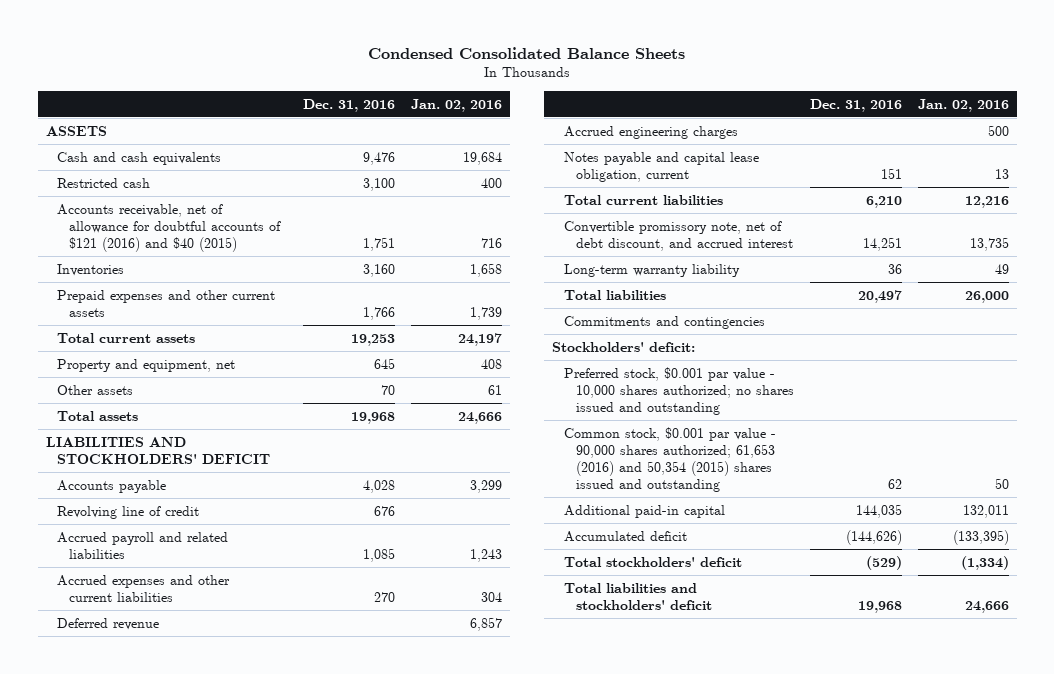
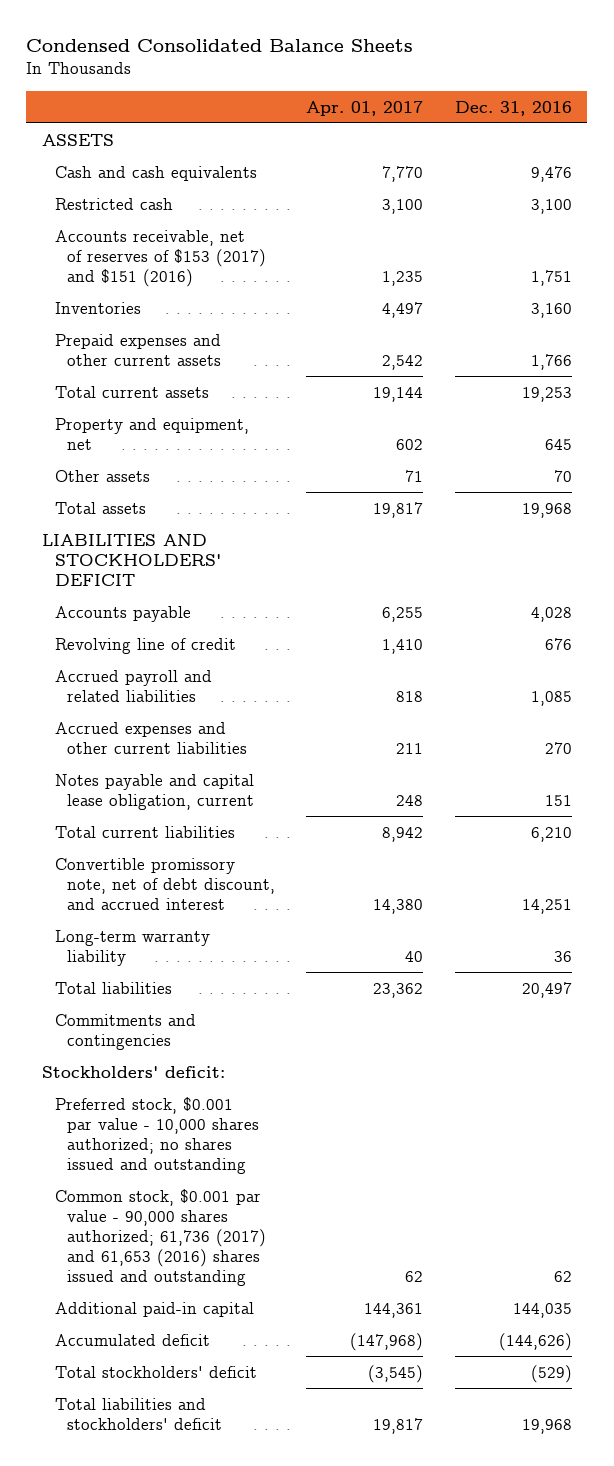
[411,98,503,112] Jan. 02, 2016 -> none
none -> [306,100,424,116] Apr. 01, 2017
[57,203,281,252] Accounts receivable, net of allowance for doubtful accounts of $121 (2016) and $40 (2015) -> [54,229,267,287] Accounts receivable, net of reserves of $153 (2017) and $151 (2016)
[57,617,160,630] Deferred revenue -> none
[563,125,738,139] Accrued engineering charges -> none
[563,426,776,492] Common stock, $0.001 par value - 90,000 shares authorized; 61,653 (2016) and 50,354 (2015) shares issued and outstanding -> [54,1188,267,1286] Common stock, $0.001 par value - 90,000 shares authorized; 61,736 (2017) and 61,653 (2016) shares issued and outstanding

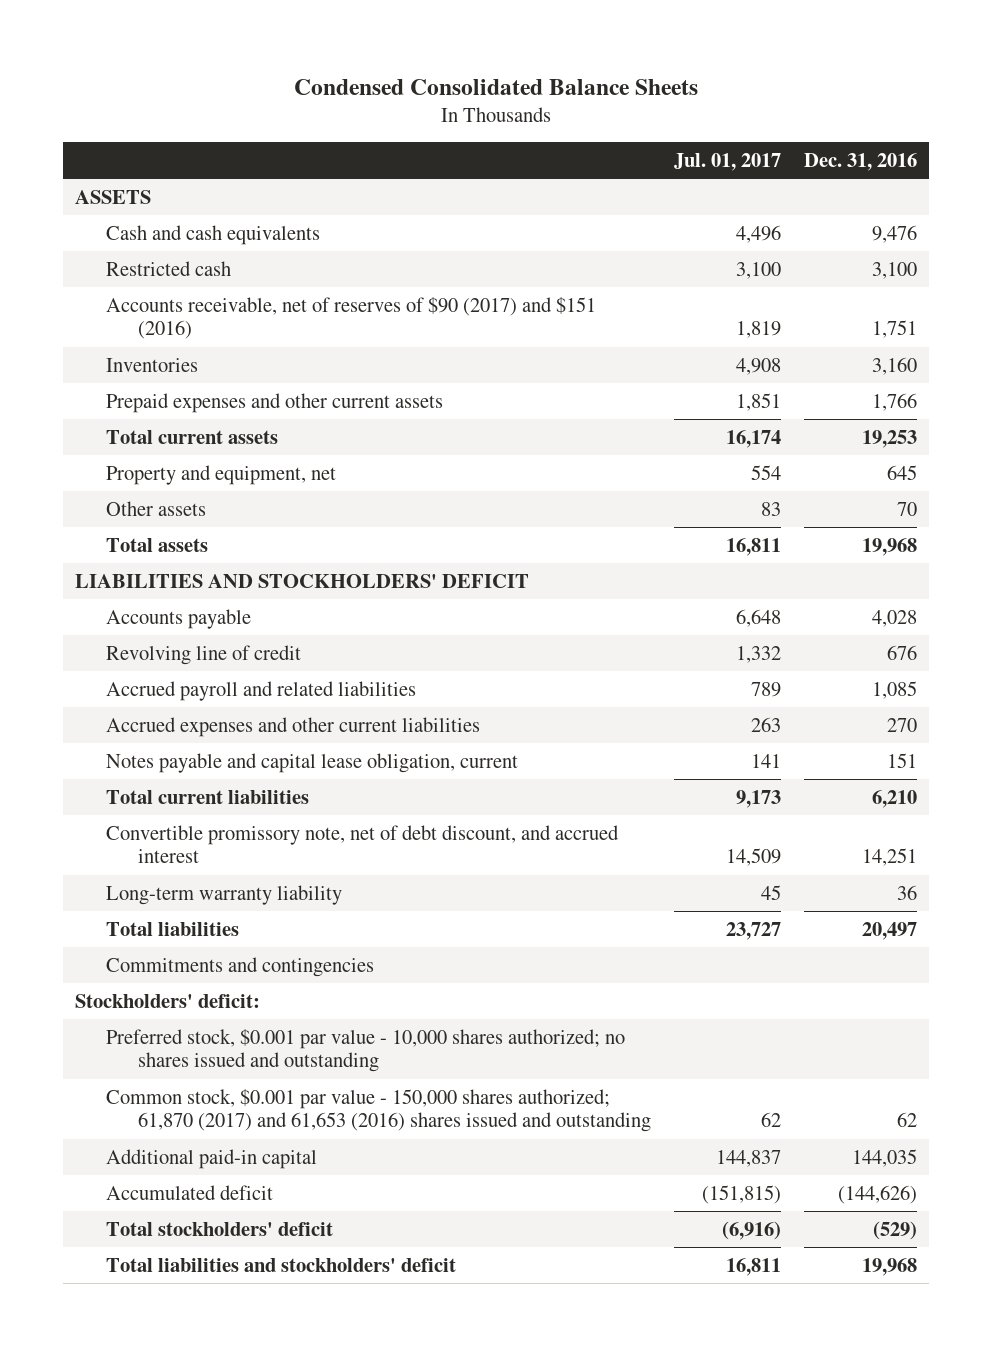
[306,100,424,116] Apr. 01, 2017 -> none
none -> [673,152,781,171] Jul. 01, 2017
[54,229,267,287] Accounts receivable, net of reserves of $153 (2017) and $151 (2016) -> [106,296,597,340] Accounts receivable, net of reserves of $90 (2017) and $151 (2016)
[54,1188,267,1286] Common stock, $0.001 par value - 90,000 shares authorized; 61,736 (2017) and 61,653 (2016) shares issued and outstanding -> [106,1088,651,1133] Common stock, $0.001 par value - 150,000 shares authorized; 61,870 (2017) and 61,653 (2016) shares issued and outstanding

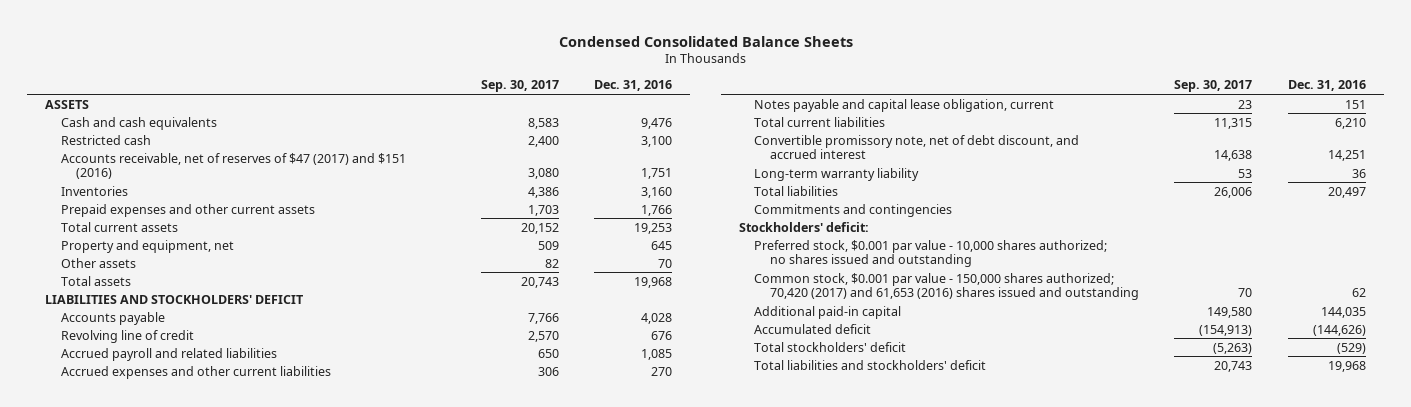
[673,152,781,171] Jul. 01, 2017 -> none
none -> [480,80,559,93] Sep. 30, 2017
[106,296,597,340] Accounts receivable, net of reserves of $90 (2017) and $151 (2016) -> [60,152,406,180] Accounts receivable, net of reserves of $47 (2017) and $151 (2016)
[106,1088,651,1133] Common stock, $0.001 par value - 150,000 shares authorized; 61,870 (2017) and 61,653 (2016) shares issued and outstanding -> [754,272,1139,301] Common stock, $0.001 par value - 150,000 shares authorized; 70,420 (2017) and 61,653 (2016) shares issued and outstanding

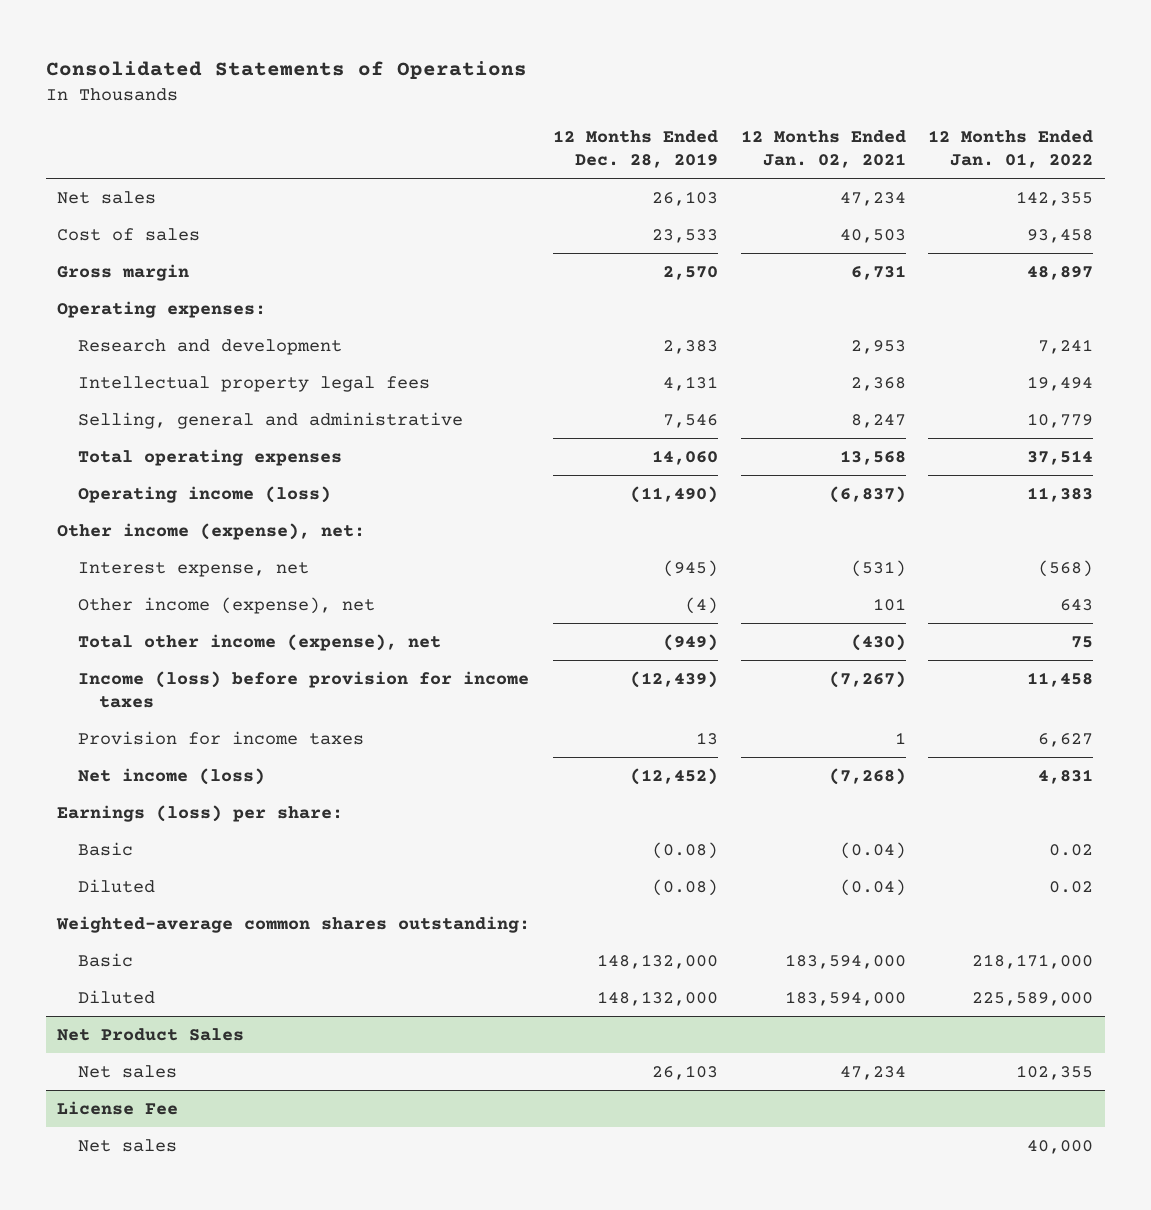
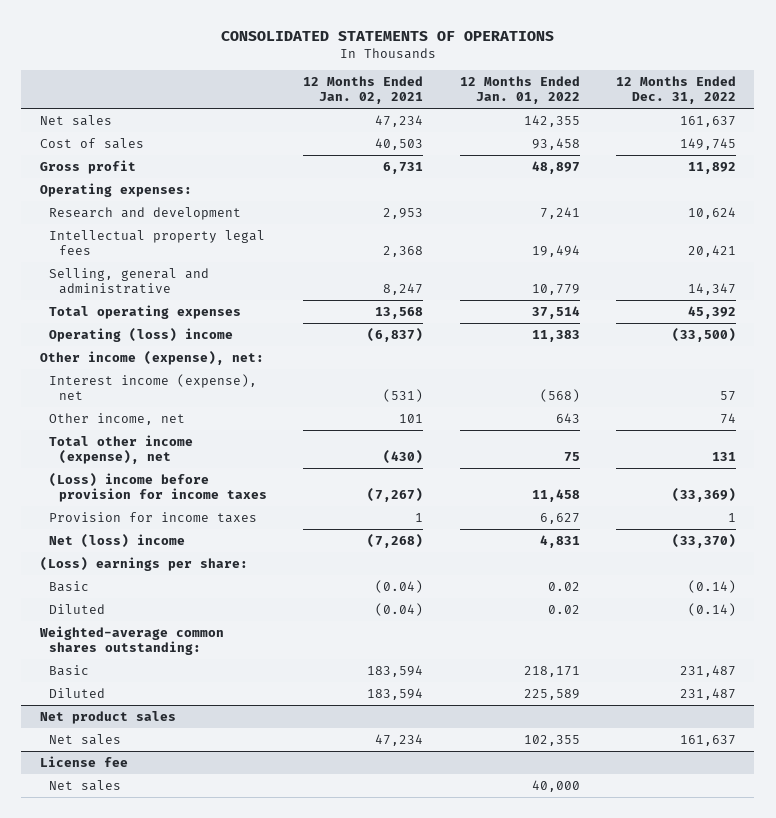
[46,60,528,79] Consolidated Statements of Operations -> [220,30,554,41] CONSOLIDATED STATEMENTS OF OPERATIONS
[553,130,719,168] 12 Months Ended Dec. 28, 2019 -> none
none -> [616,76,737,105] 12 Months Ended Dec. 31, 2022
[57,263,190,281] Gross margin -> [39,159,136,174] Gross profit
[78,485,332,503] Operating income (loss) -> [49,327,234,342] Operating (loss) income
[78,561,310,577] Interest expense, net -> [49,373,258,400] Interest income (expense), net
[78,596,376,614] Other income (expense), net -> [49,412,186,425] Other income, net
[78,670,530,708] Income (loss) before provision for income taxes -> [49,472,267,502] (Loss) income before provision for income taxes
[78,767,266,785] Net income (loss) -> [49,533,186,548] Net (loss) income
[57,804,344,822] Earnings (loss) per share: -> [39,556,248,571] (Loss) earnings per share:
[784,953,906,969] 183,594,000 -> [367,664,424,677] 183,594
[972,953,1094,969] 218,171,000 -> [523,665,580,677] 218,171
[784,990,906,1006] 183,594,000 -> [367,687,424,700] 183,594
[972,991,1094,1006] 225,589,000 -> [523,688,580,700] 225,589
[57,1027,245,1041] Net Product Sales -> [39,710,176,724] Net product sales
[57,1100,179,1115] License Fee -> [39,755,128,767] License fee

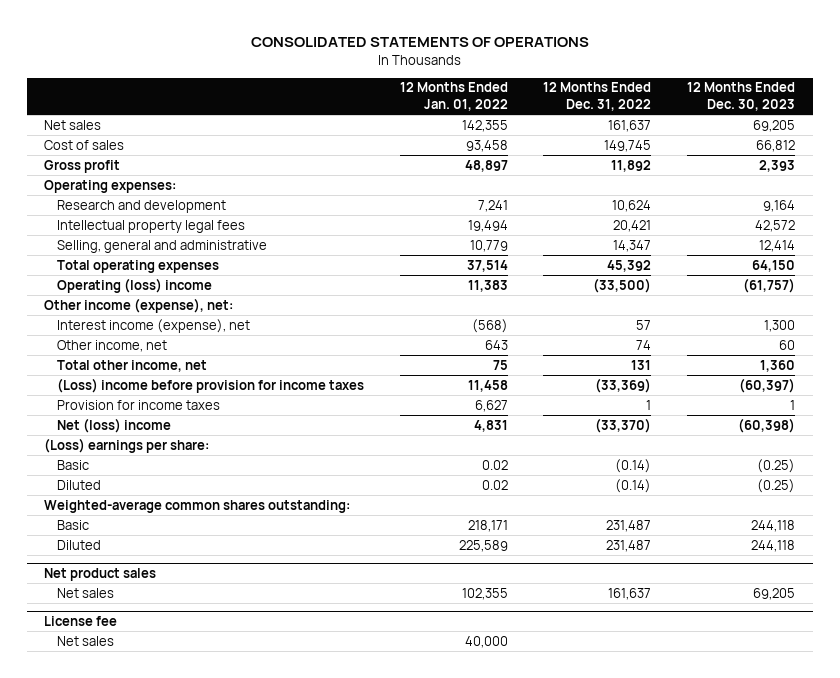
[303,76,424,105] 12 Months Ended Jan. 02, 2021 -> none
none -> [687,82,796,112] 12 Months Ended Dec. 30, 2023
[49,434,194,464] Total other income (expense), net -> [57,359,208,372] Total other income, net

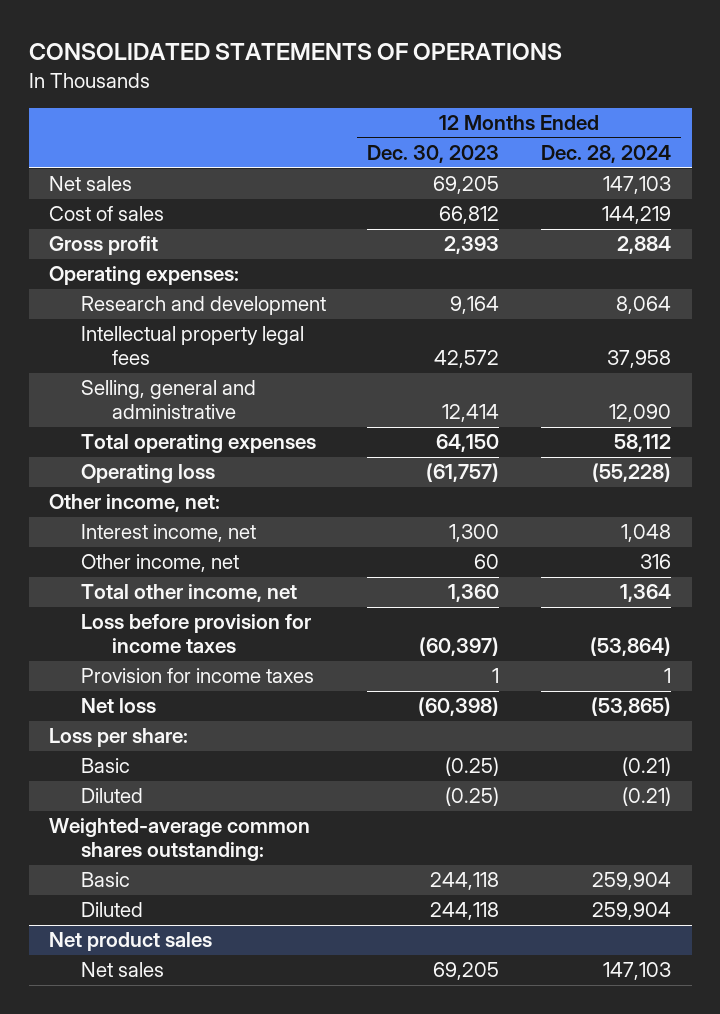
[399,82,508,112] 12 Months Ended Jan. 01, 2022 -> none
[543,82,652,112] 12 Months Ended Dec. 31, 2022 -> none
none -> [540,145,671,164] Dec. 28, 2024
[57,277,213,293] Operating (loss) income -> [80,464,215,484] Operating loss
[44,297,234,313] Other income (expense), net: -> [49,494,221,513] Other income, net:
[57,318,251,333] Interest income (expense), net -> [80,524,256,543] Interest income, net
[57,377,365,393] (Loss) income before provision for income taxes -> [80,614,311,654] Loss before provision for income taxes
[57,417,172,433] Net (loss) income -> [80,698,156,714] Net loss
[44,437,210,453] (Loss) earnings per share: -> [49,728,189,748] Loss per share:
[44,616,118,627] License fee -> none
[57,635,115,646] Net sales -> none

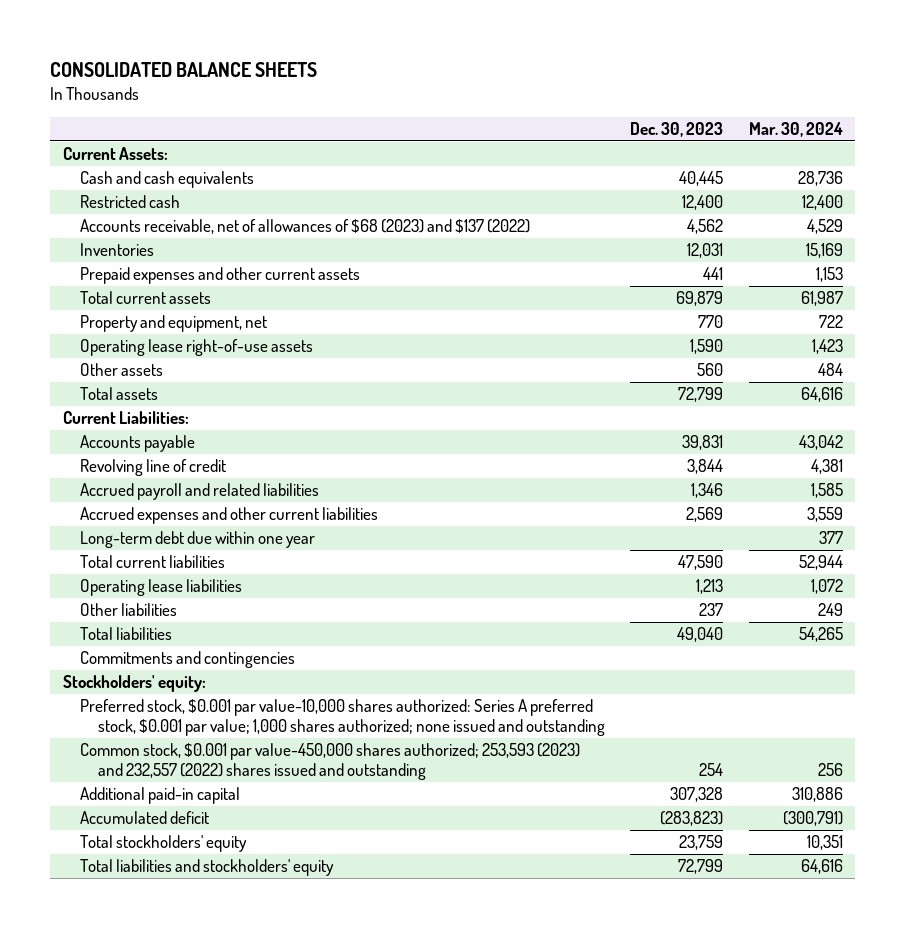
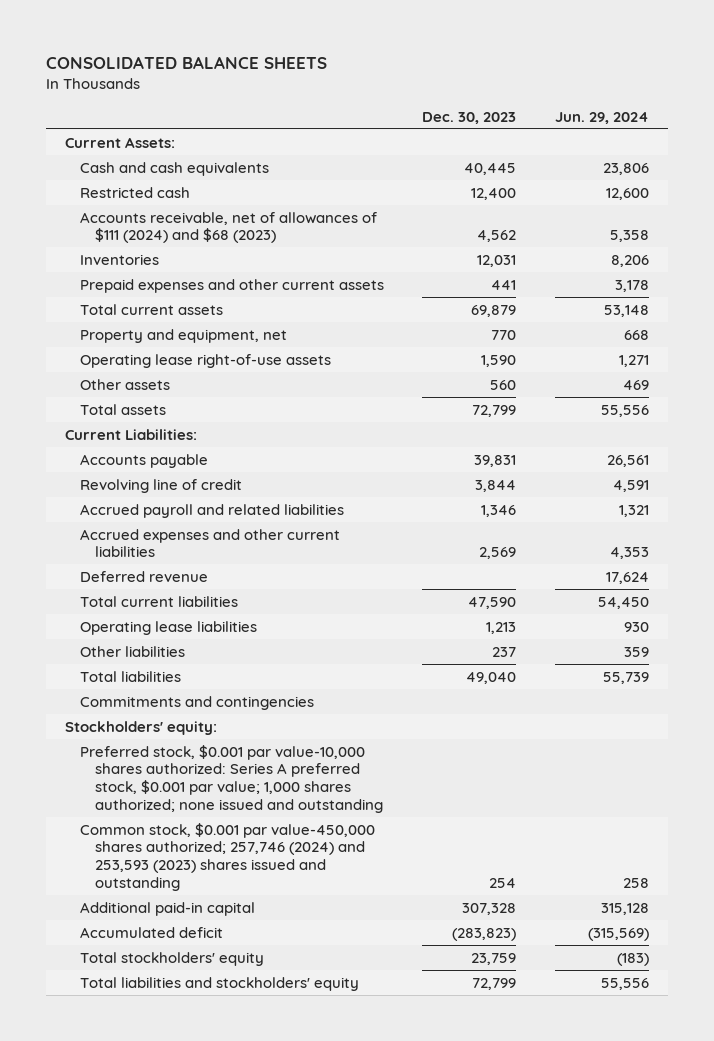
[748,121,843,137] Mar. 30, 2024 -> none
none -> [554,111,649,124] Jun. 29, 2024
[80,219,531,235] Accounts receivable, net of allowances of $68 (2023) and $137 (2022) -> [80,211,378,244] Accounts receivable, net of allowances of $111 (2024) and $68 (2023)
[80,531,316,549] Long-term debt due within one year -> none
none -> [80,570,209,582] Deferred revenue
[80,743,581,781] Common stock, $0.001 par value-450,000 shares authorized; 253,593 (2023) and 232,557 (2022) shares issued and outstanding -> [80,822,376,891] Common stock, $0.001 par value-450,000 shares authorized; 257,746 (2024) and 253,593 (2023) shares issued and outstanding

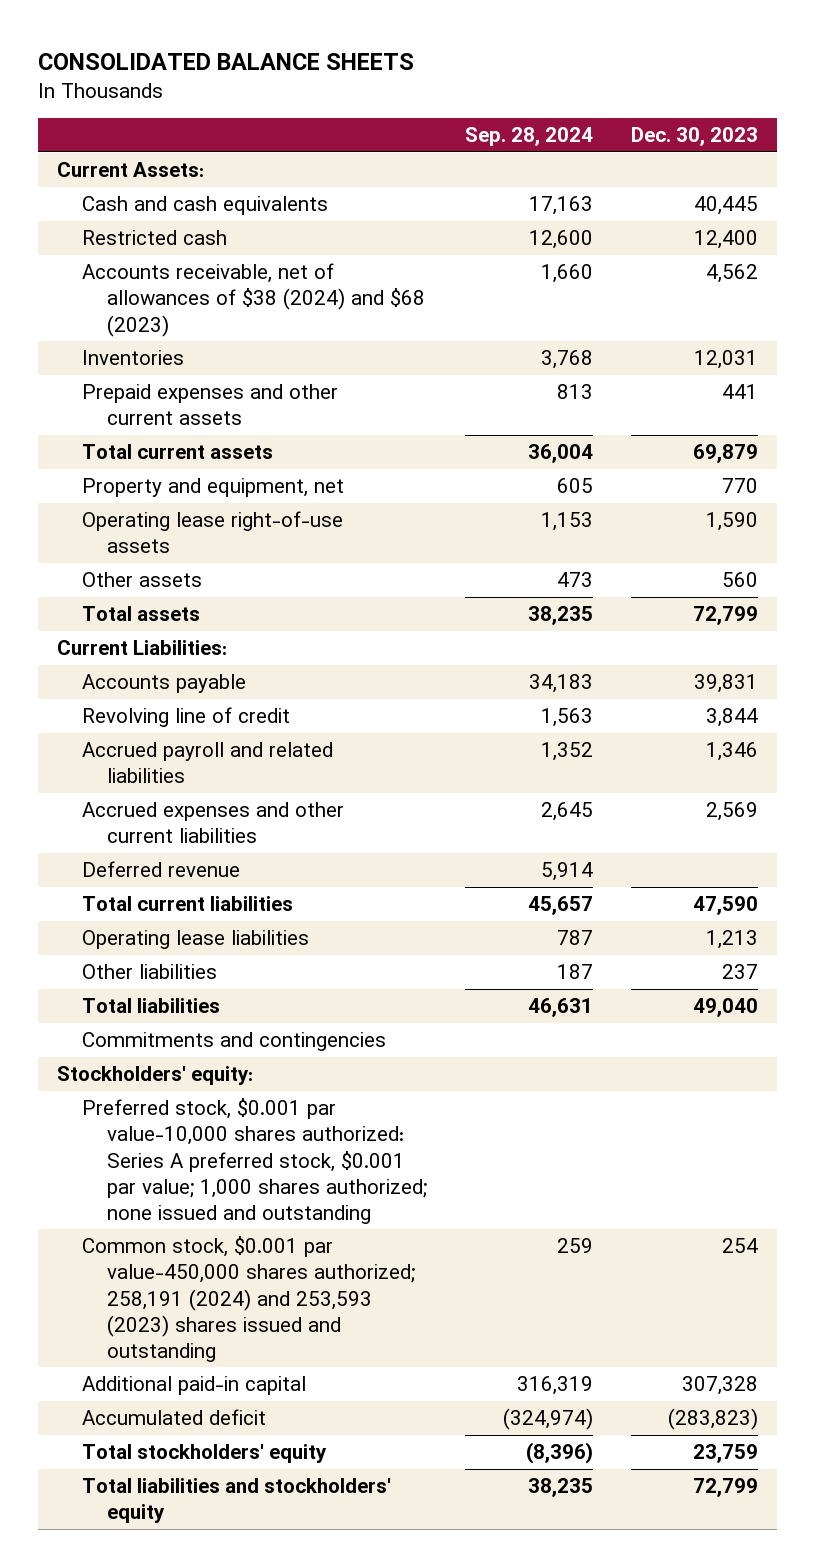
[554,111,649,124] Jun. 29, 2024 -> none
none -> [464,127,593,147] Sep. 28, 2024
[80,211,378,244] Accounts receivable, net of allowances of $111 (2024) and $68 (2023) -> [81,263,425,337] Accounts receivable, net of allowances of $38 (2024) and $68 (2023)
[80,822,376,891] Common stock, $0.001 par value-450,000 shares authorized; 257,746 (2024) and 253,593 (2023) shares issued and outstanding -> [81,1236,415,1362] Common stock, $0.001 par value-450,000 shares authorized; 258,191 (2024) and 253,593 (2023) shares issued and outstanding

